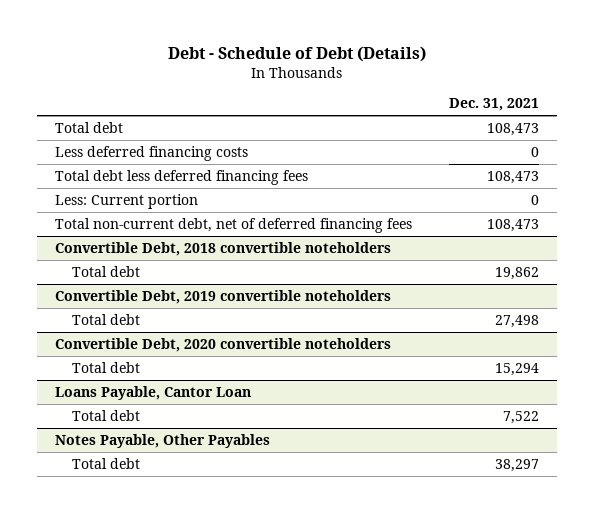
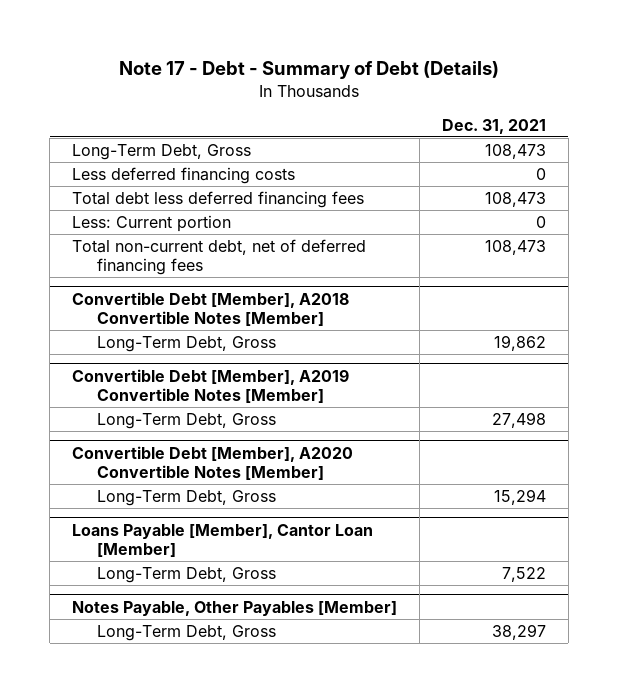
[167,45,426,62] Debt - Schedule of Debt (Details) -> [119,60,500,79] Note 17 - Debt - Summary of Debt (Details)
[55,121,124,133] Total debt -> [72,144,252,161] Long-Term Debt, Gross
[55,241,392,256] Convertible Debt, 2018 convertible noteholders -> none
[55,289,392,304] Convertible Debt, 2019 convertible noteholders -> none
[55,337,392,352] Convertible Debt, 2020 convertible noteholders -> none
none -> [72,291,350,326] Convertible Debt [Member], A2018 Convertible Notes [Member]
[72,265,141,277] Total debt -> [96,336,276,353] Long-Term Debt, Gross
none -> [72,368,350,403] Convertible Debt [Member], A2019 Convertible Notes [Member]
[72,313,141,325] Total debt -> [96,413,276,430] Long-Term Debt, Gross
none -> [72,445,354,480] Convertible Debt [Member], A2020 Convertible Notes [Member]
[72,361,141,373] Total debt -> [96,490,276,507] Long-Term Debt, Gross
[55,385,252,400] Loans Payable, Cantor Loan -> [72,523,374,557] Loans Payable [Member], Cantor Loan [Member]
[72,409,141,421] Total debt -> [96,567,276,584] Long-Term Debt, Gross
[55,433,271,448] Notes Payable, Other Payables -> [72,600,398,616] Notes Payable, Other Payables [Member]
[72,457,141,469] Total debt -> [96,625,276,642] Long-Term Debt, Gross

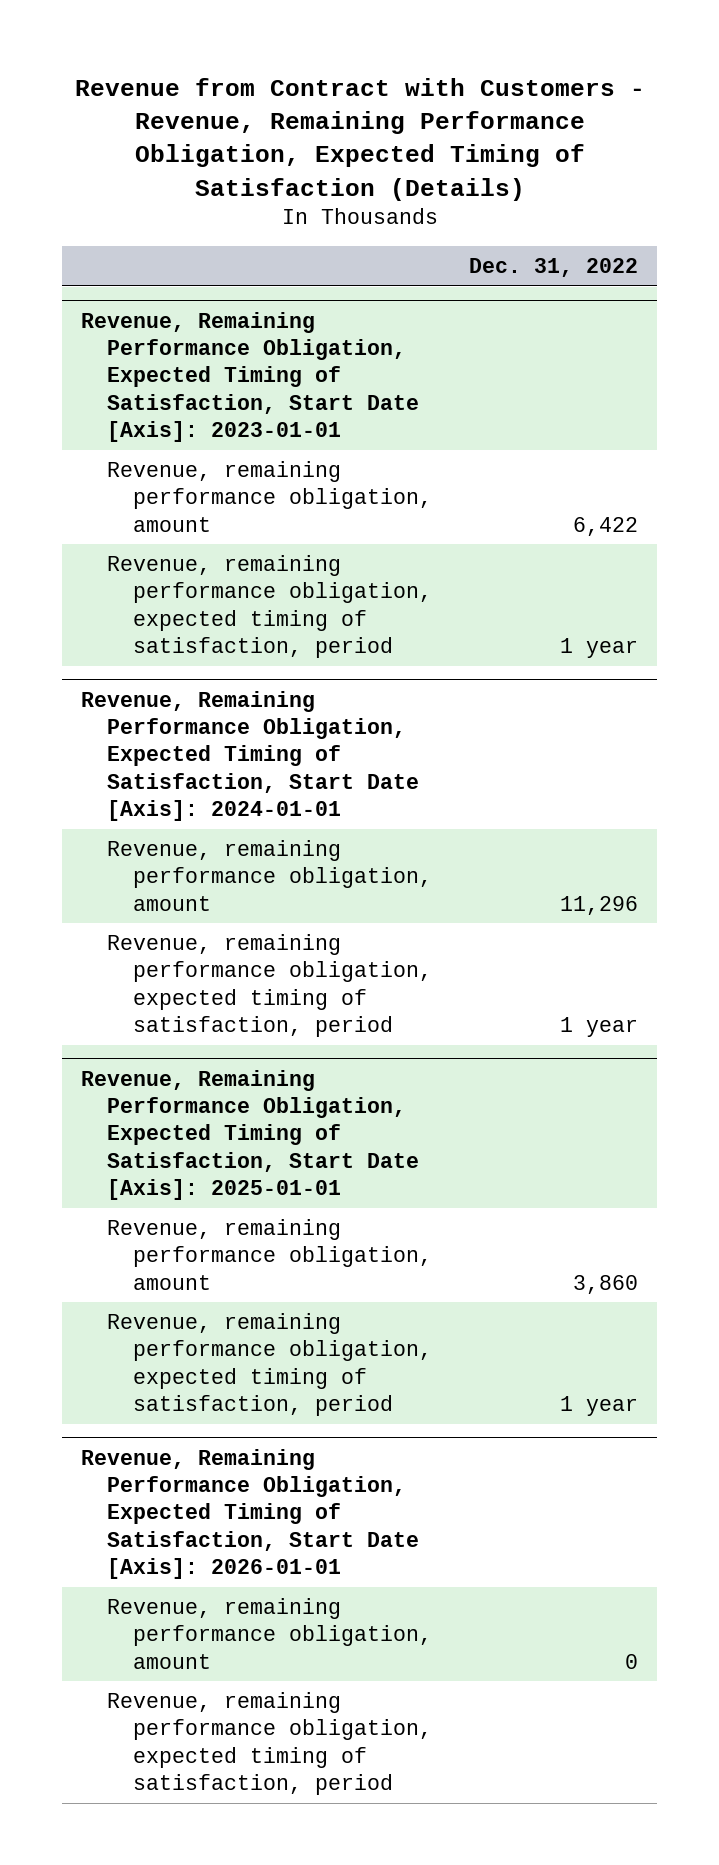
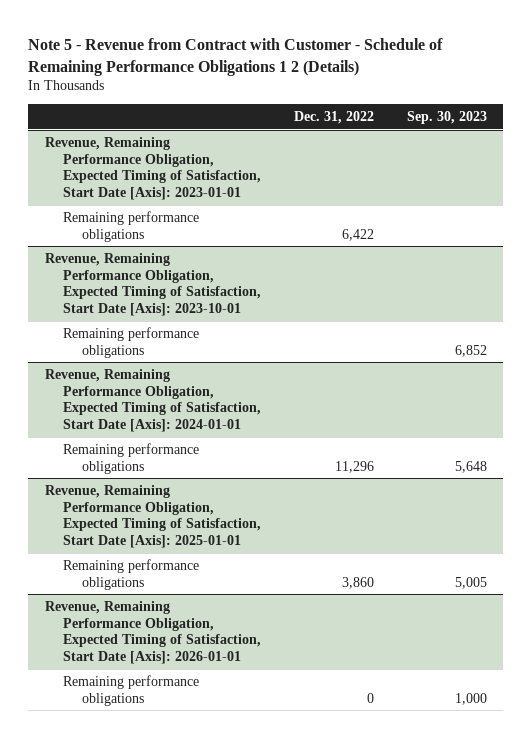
[74,77,645,201] Revenue from Contract with Customers - Revenue, Remaining Performance Obligation, Expected Timing of Satisfaction (Details) -> [28,37,444,76] Note 5 - Revenue from Contract with Customer - Schedule of Remaining Performance Obligations 1 2 (Details)
none -> [406,110,487,124] Sep. 30, 2023
[107,554,433,659] Revenue, remaining performance obligation, expected timing of satisfaction, period -> none
[107,460,433,532] Revenue, remaining performance obligation, amount -> [63,210,200,242] Remaining performance obligations
none -> [44,252,262,317] Revenue, Remaining Performance Obligation, Expected Timing of Satisfaction, Start Date [Axis]: 2023-10-01
none -> [63,326,200,358] Remaining performance obligations
[107,933,433,1038] Revenue, remaining performance obligation, expected timing of satisfaction, period -> none
[107,839,433,911] Revenue, remaining performance obligation, amount -> [63,442,200,474] Remaining performance obligations
[107,1312,433,1417] Revenue, remaining performance obligation, expected timing of satisfaction, period -> none
[107,1218,433,1290] Revenue, remaining performance obligation, amount -> [63,558,200,590] Remaining performance obligations
[107,1691,433,1796] Revenue, remaining performance obligation, expected timing of satisfaction, period -> none
[107,1597,433,1669] Revenue, remaining performance obligation, amount -> [63,674,200,706] Remaining performance obligations

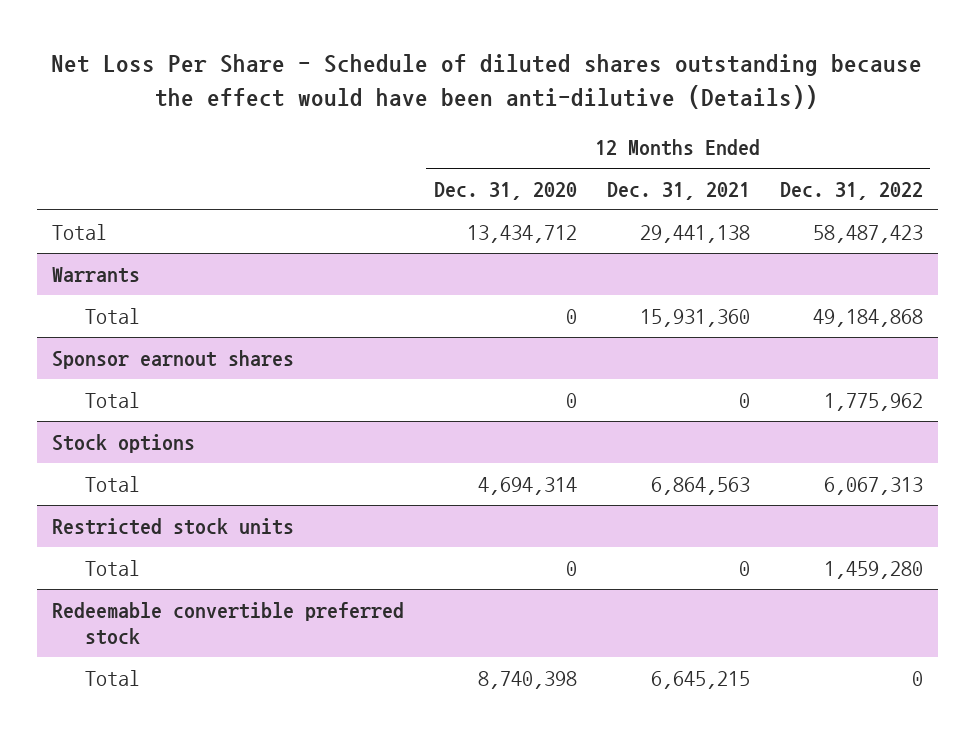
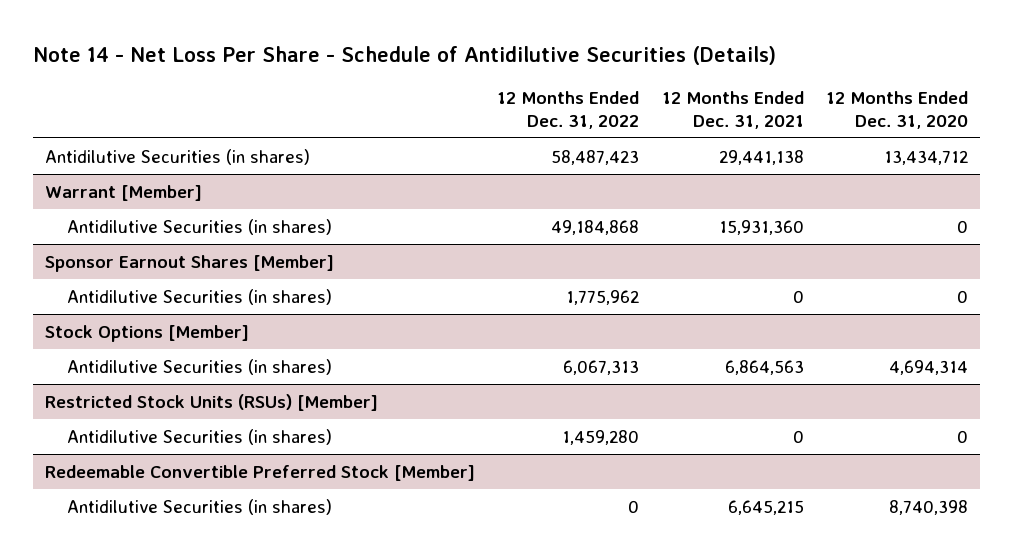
[51,53,923,109] Net Loss Per Share - Schedule of diluted shares outstanding because the effect would have been anti-dilutive (Details)) -> [33,46,777,66] Note 14 - Net Loss Per Share - Schedule of Antidilutive Securities (Details)
[51,223,107,240] Total -> [44,148,310,165] Antidilutive Securities (in shares)
[51,266,140,283] Warrants -> [44,184,202,201] Warrant [Member]
[84,307,140,324] Total -> [66,218,332,235] Antidilutive Securities (in shares)
[51,349,294,369] Sponsor earnout shares -> [44,254,334,272] Sponsor Earnout Shares [Member]
[84,391,140,408] Total -> [66,288,332,305] Antidilutive Securities (in shares)
[51,433,195,453] Stock options -> [44,324,249,342] Stock Options [Member]
[84,475,140,492] Total -> [66,358,332,375] Antidilutive Securities (in shares)
[51,517,294,535] Restricted stock units -> [44,393,378,411] Restricted Stock Units (RSUs) [Member]
[84,559,140,576] Total -> [66,428,332,445] Antidilutive Securities (in shares)
[51,601,404,646] Redeemable convertible preferred stock -> [44,464,475,481] Redeemable Convertible Preferred Stock [Member]
[84,669,140,686] Total -> [66,498,332,515] Antidilutive Securities (in shares)

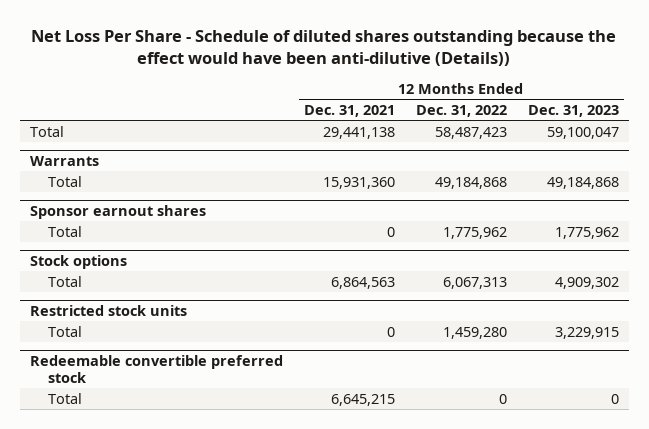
[33,46,777,66] Note 14 - Net Loss Per Share - Schedule of Antidilutive Securities (Details) -> [31,30,617,67] Net Loss Per Share - Schedule of diluted shares outstanding because the effect would have been anti-dilutive (Details))
[826,91,969,129] 12 Months Ended Dec. 31, 2020 -> none
none -> [527,105,619,118] Dec. 31, 2023
[44,148,310,165] Antidilutive Securities (in shares) -> [30,125,65,137] Total
[44,184,202,201] Warrant [Member] -> [30,156,100,167] Warrants
[66,218,332,235] Antidilutive Securities (in shares) -> [47,175,82,187] Total
[44,254,334,272] Sponsor Earnout Shares [Member] -> [30,205,207,220] Sponsor earnout shares
[66,288,332,305] Antidilutive Securities (in shares) -> [47,225,82,237] Total
[44,324,249,342] Stock Options [Member] -> [30,255,128,270] Stock options
[66,358,332,375] Antidilutive Securities (in shares) -> [47,275,82,287] Total
[44,393,378,411] Restricted Stock Units (RSUs) [Member] -> [30,305,188,317] Restricted stock units
[66,428,332,445] Antidilutive Securities (in shares) -> [47,325,82,337] Total
[44,464,475,481] Redeemable Convertible Preferred Stock [Member] -> [30,355,284,383] Redeemable convertible preferred stock
[66,498,332,515] Antidilutive Securities (in shares) -> [47,392,82,404] Total

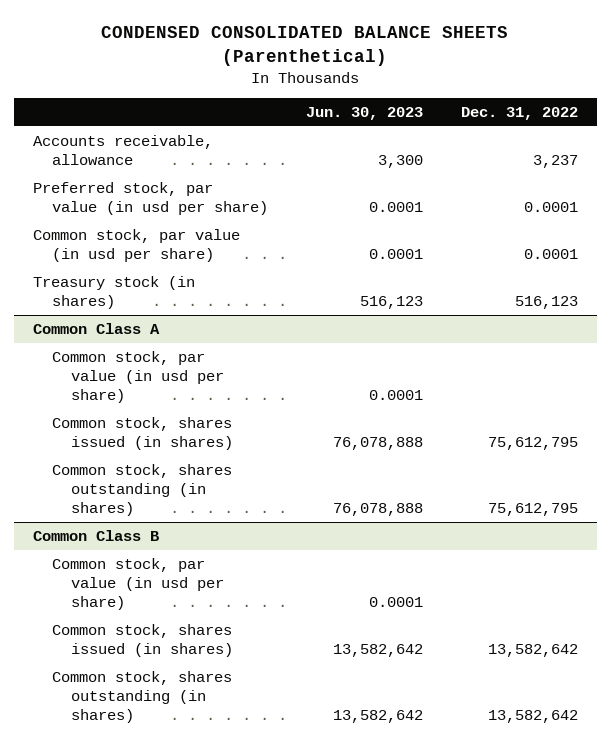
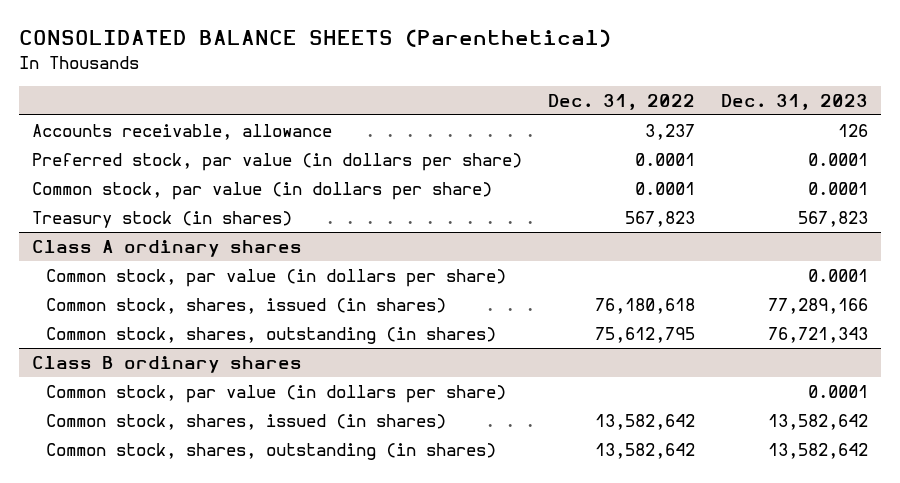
[101,25,509,66] CONDENSED CONSOLIDATED BALANCE SHEETS (Parenthetical) -> [18,29,611,48] CONSOLIDATED BALANCE SHEETS (Parenthetical)
[305,107,423,121] Jun. 30, 2023 -> none
none -> [721,93,869,110] Dec. 31, 2023
[32,182,269,215] Preferred stock, par value (in usd per share) -> [31,153,522,172] Preferred stock, par value (in dollars per share)
[32,229,240,262] Common stock, par value (in usd per share) -> [31,182,492,201] Common stock, par value (in dollars per share)
[514,295,578,309] 516,123 -> [624,211,695,228] 567,823
[32,323,160,335] Common Class A -> [31,240,302,258] Class A ordinary shares
[52,351,225,403] Common stock, par value (in usd per share) -> [46,269,507,288] Common stock, par value (in dollars per share)
[52,417,234,450] Common stock, shares issued (in shares) -> [46,298,447,315] Common stock, shares, issued (in shares)
[487,436,578,450] 75,612,795 -> [594,298,695,315] 76,180,618
[52,464,233,516] Common stock, shares outstanding (in shares) -> [46,327,497,345] Common stock, shares, outstanding (in shares)
[32,530,159,542] Common Class B -> [31,356,302,374] Class B ordinary shares
[52,558,225,610] Common stock, par value (in usd per share) -> [46,385,507,404] Common stock, par value (in dollars per share)
[52,624,234,657] Common stock, shares issued (in shares) -> [46,414,447,431] Common stock, shares, issued (in shares)
[52,671,233,723] Common stock, shares outstanding (in shares) -> [46,443,497,461] Common stock, shares, outstanding (in shares)

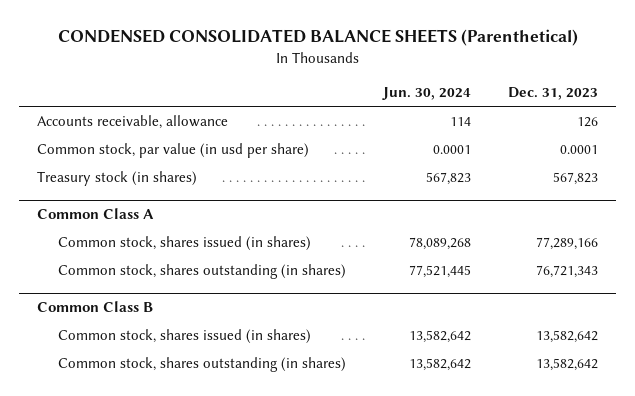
[18,29,611,48] CONSOLIDATED BALANCE SHEETS (Parenthetical) -> [57,29,578,47] CONDENSED CONSOLIDATED BALANCE SHEETS (Parenthetical)
[547,93,695,110] Dec. 31, 2022 -> none
none -> [382,86,472,100] Jun. 30, 2024
[31,153,522,172] Preferred stock, par value (in dollars per share) -> none
[31,182,492,201] Common stock, par value (in dollars per share) -> [37,143,310,159] Common stock, par value (in usd per share)
[46,269,507,288] Common stock, par value (in dollars per share) -> none
[46,385,507,404] Common stock, par value (in dollars per share) -> none
[31,240,302,258] Class A ordinary shares -> [37,208,155,220] Common Class A
[46,298,447,315] Common stock, shares, issued (in shares) -> [58,236,312,252] Common stock, shares issued (in shares)
[46,327,497,345] Common stock, shares, outstanding (in shares) -> [58,264,347,280] Common stock, shares outstanding (in shares)
[31,356,302,374] Class B ordinary shares -> [37,301,154,313] Common Class B
[46,414,447,431] Common stock, shares, issued (in shares) -> [58,329,312,345] Common stock, shares issued (in shares)
[46,443,497,461] Common stock, shares, outstanding (in shares) -> [58,357,347,373] Common stock, shares outstanding (in shares)

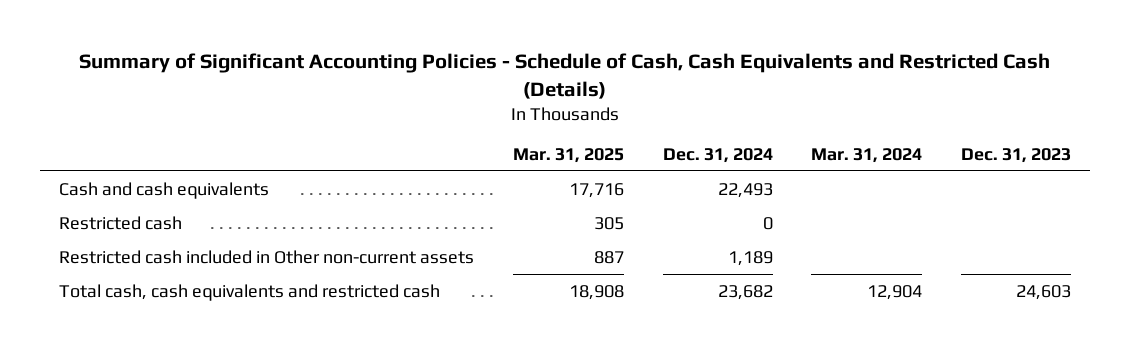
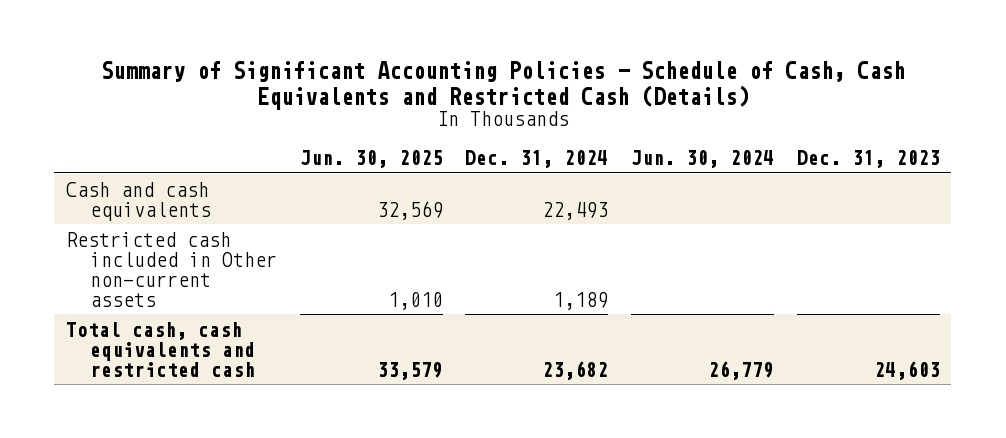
[512,147,624,163] Mar. 31, 2025 -> none
[811,147,923,163] Mar. 31, 2024 -> none
none -> [299,150,443,169] Jun. 30, 2025
none -> [631,150,775,169] Jun. 30, 2024
[59,215,183,230] Restricted cash -> none

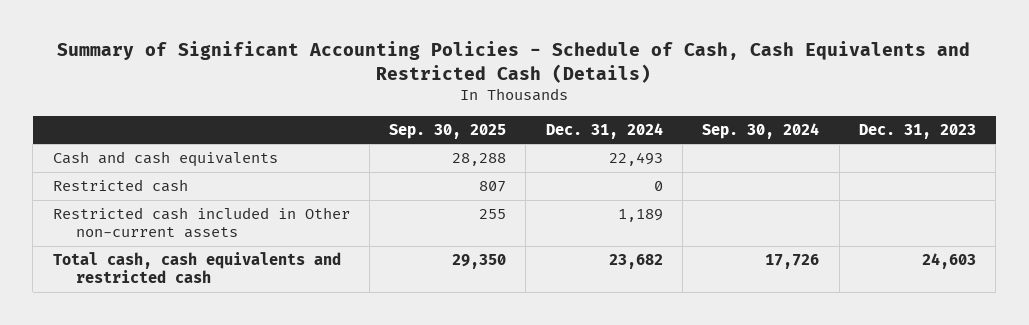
[299,150,443,169] Jun. 30, 2025 -> none
[631,150,775,169] Jun. 30, 2024 -> none
none -> [389,123,507,139] Sep. 30, 2025
none -> [702,122,820,139] Sep. 30, 2024
none -> [52,179,188,193] Restricted cash

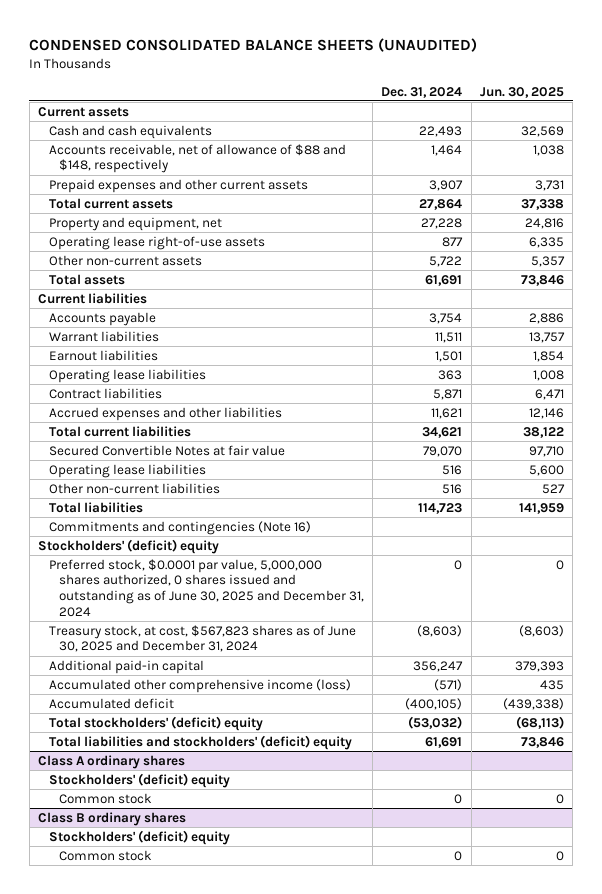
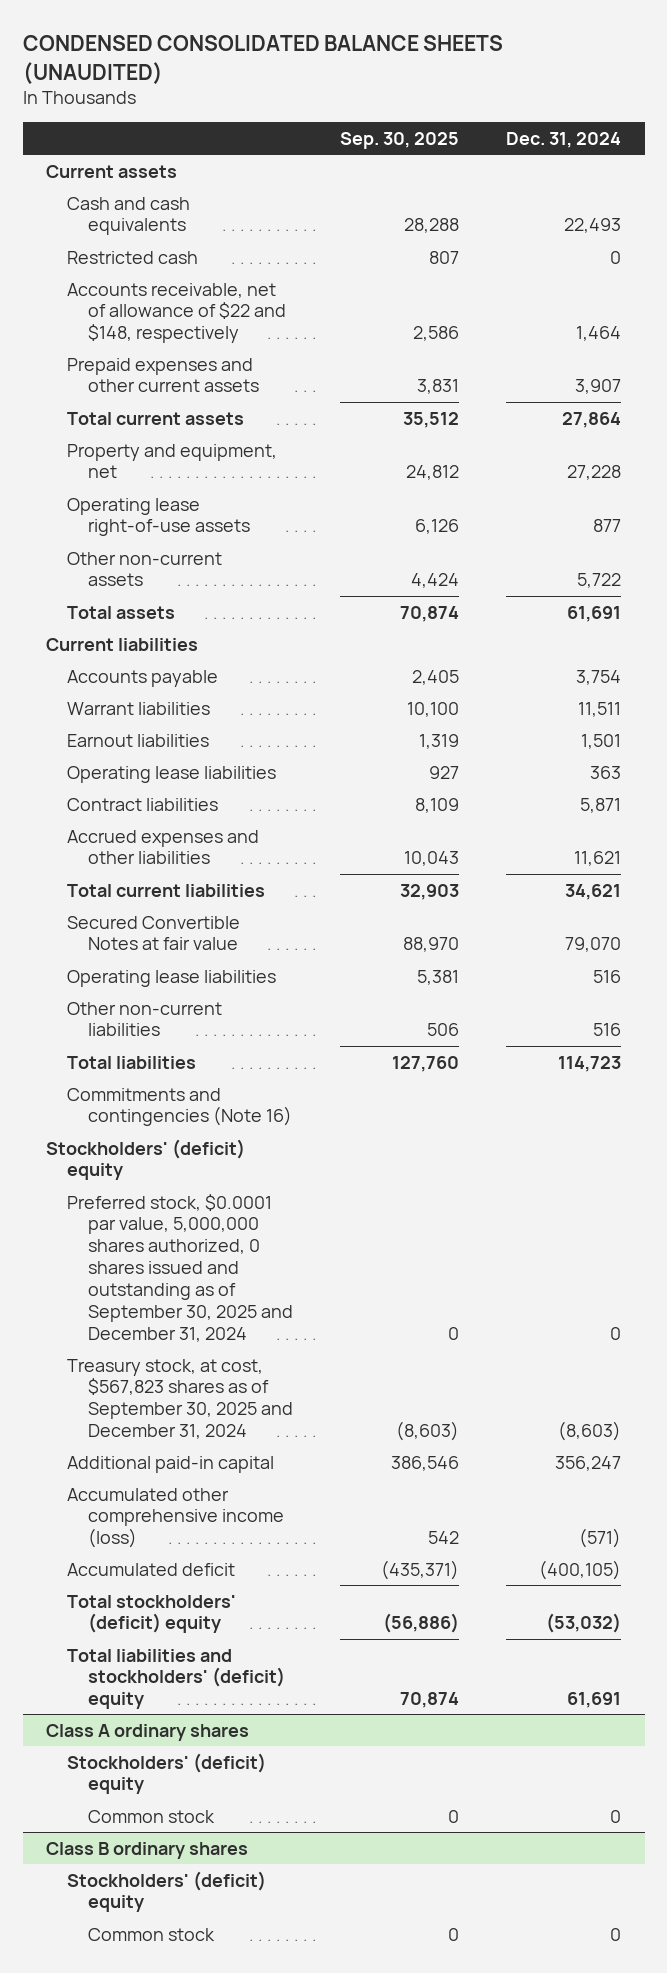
[479,86,564,98] Jun. 30, 2025 -> none
none -> [340,131,460,149] Sep. 30, 2025
none -> [67,250,199,264] Restricted cash
[48,143,346,174] Accounts receivable, net of allowance of $88 and $148, respectively -> [67,282,287,344] Accounts receivable, net of allowance of $22 and $148, respectively
[48,558,365,617] Preferred stock, $0.0001 par value, 5,000,000 shares authorized, 0 shares issued and outstanding as of June 30, 2025 and December 31, 2024 -> [67,1193,294,1342] Preferred stock, $0.0001 par value, 5,000,000 shares authorized, 0 shares issued and outstanding as of September 30, 2025 and December 31, 2024
[48,624,356,653] Treasury stock, at cost, $567,823 shares as of June 30, 2025 and December 31, 2024 -> [67,1358,294,1440] Treasury stock, at cost, $567,823 shares as of September 30, 2025 and December 31, 2024

